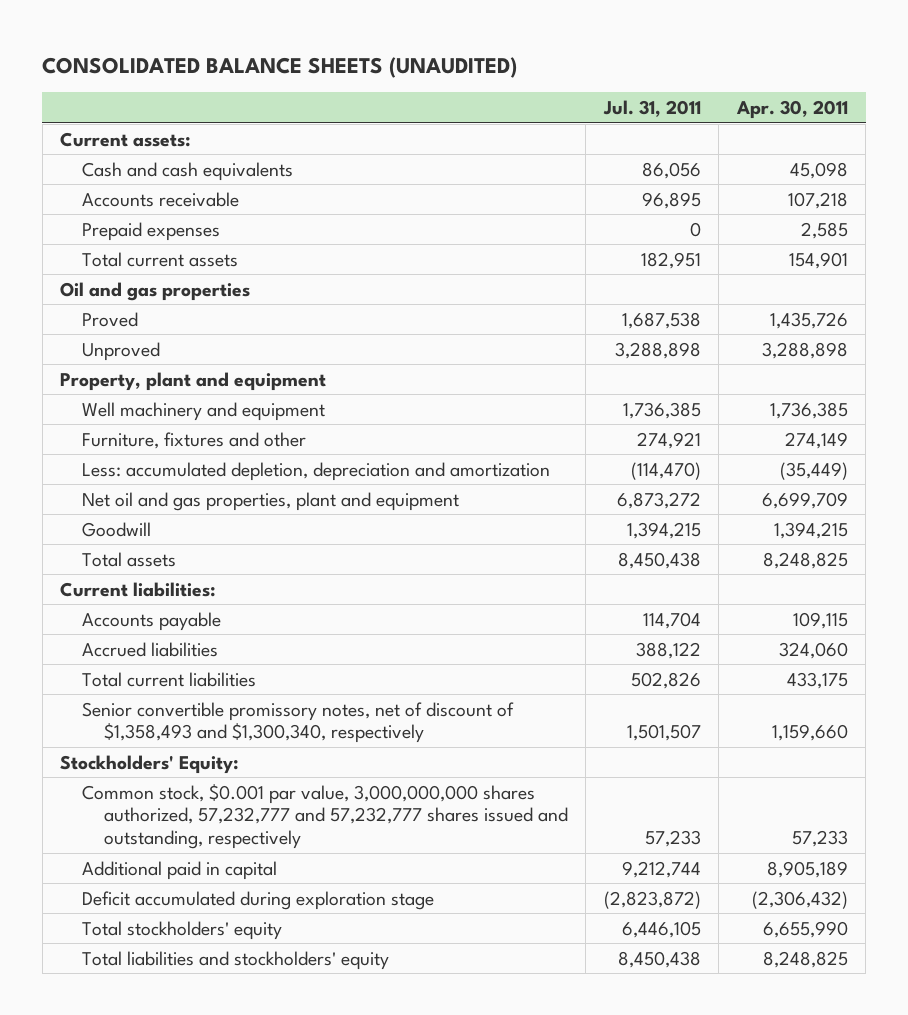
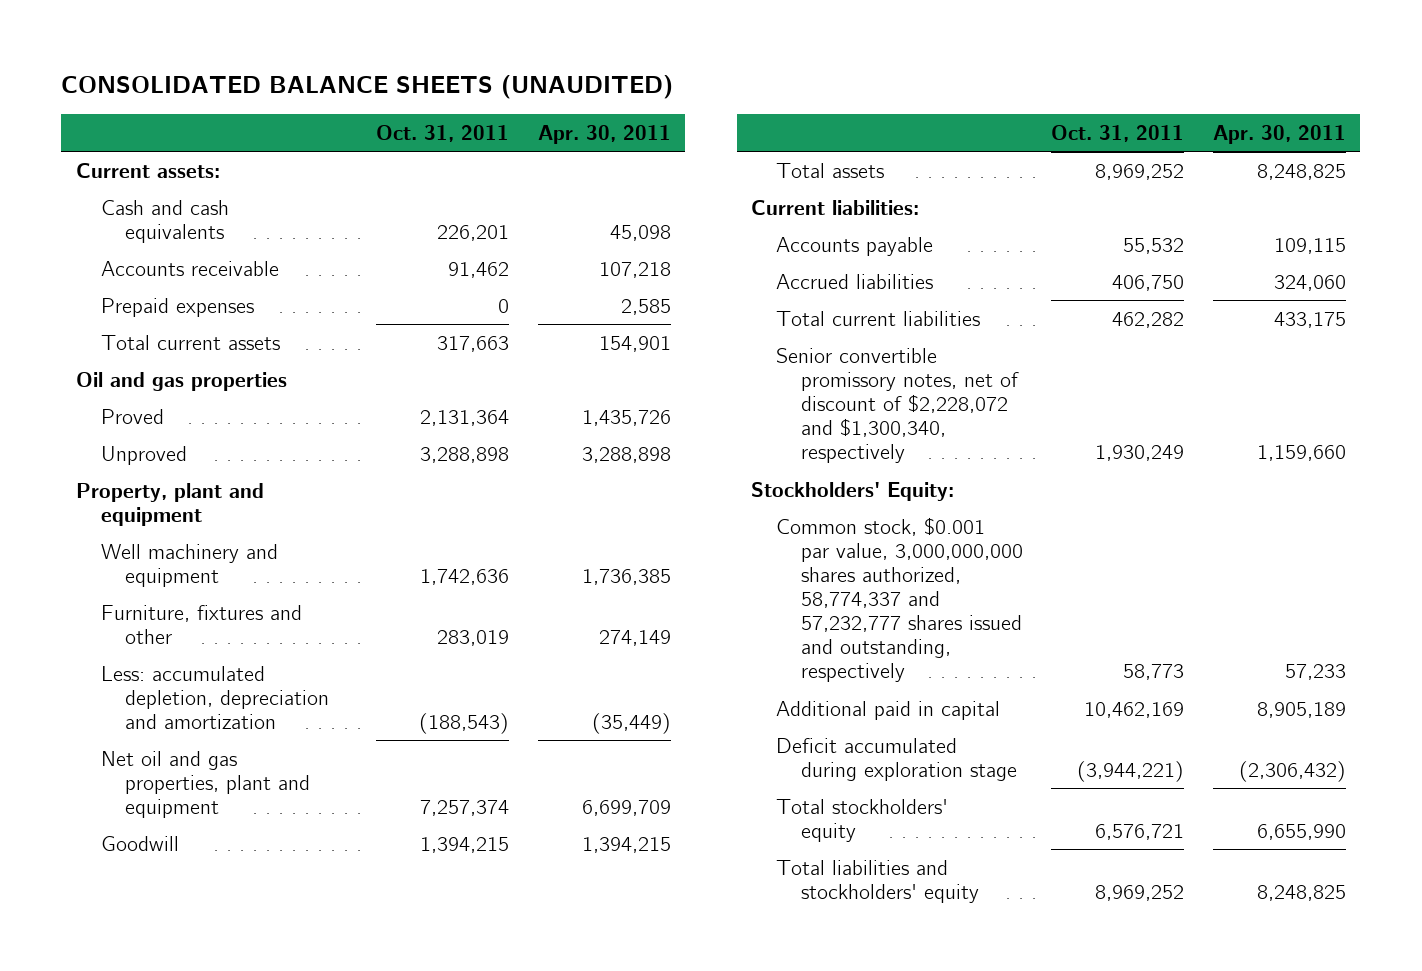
[602,99,701,117] Jul. 31, 2011 -> none
none -> [376,124,510,142] Oct. 31, 2011
[81,701,514,744] Senior convertible promissory notes, net of discount of $1,358,493 and $1,300,340, respectively -> [775,347,1019,464] Senior convertible promissory notes, net of discount of $2,228,072 and $1,300,340, respectively
[81,783,568,849] Common stock, $0.001 par value, 3,000,000,000 shares authorized, 57,232,777 and 57,232,777 shares issued and outstanding, respectively -> [775,516,1023,683] Common stock, $0.001 par value, 3,000,000,000 shares authorized, 58,774,337 and 57,232,777 shares issued and outstanding, respectively

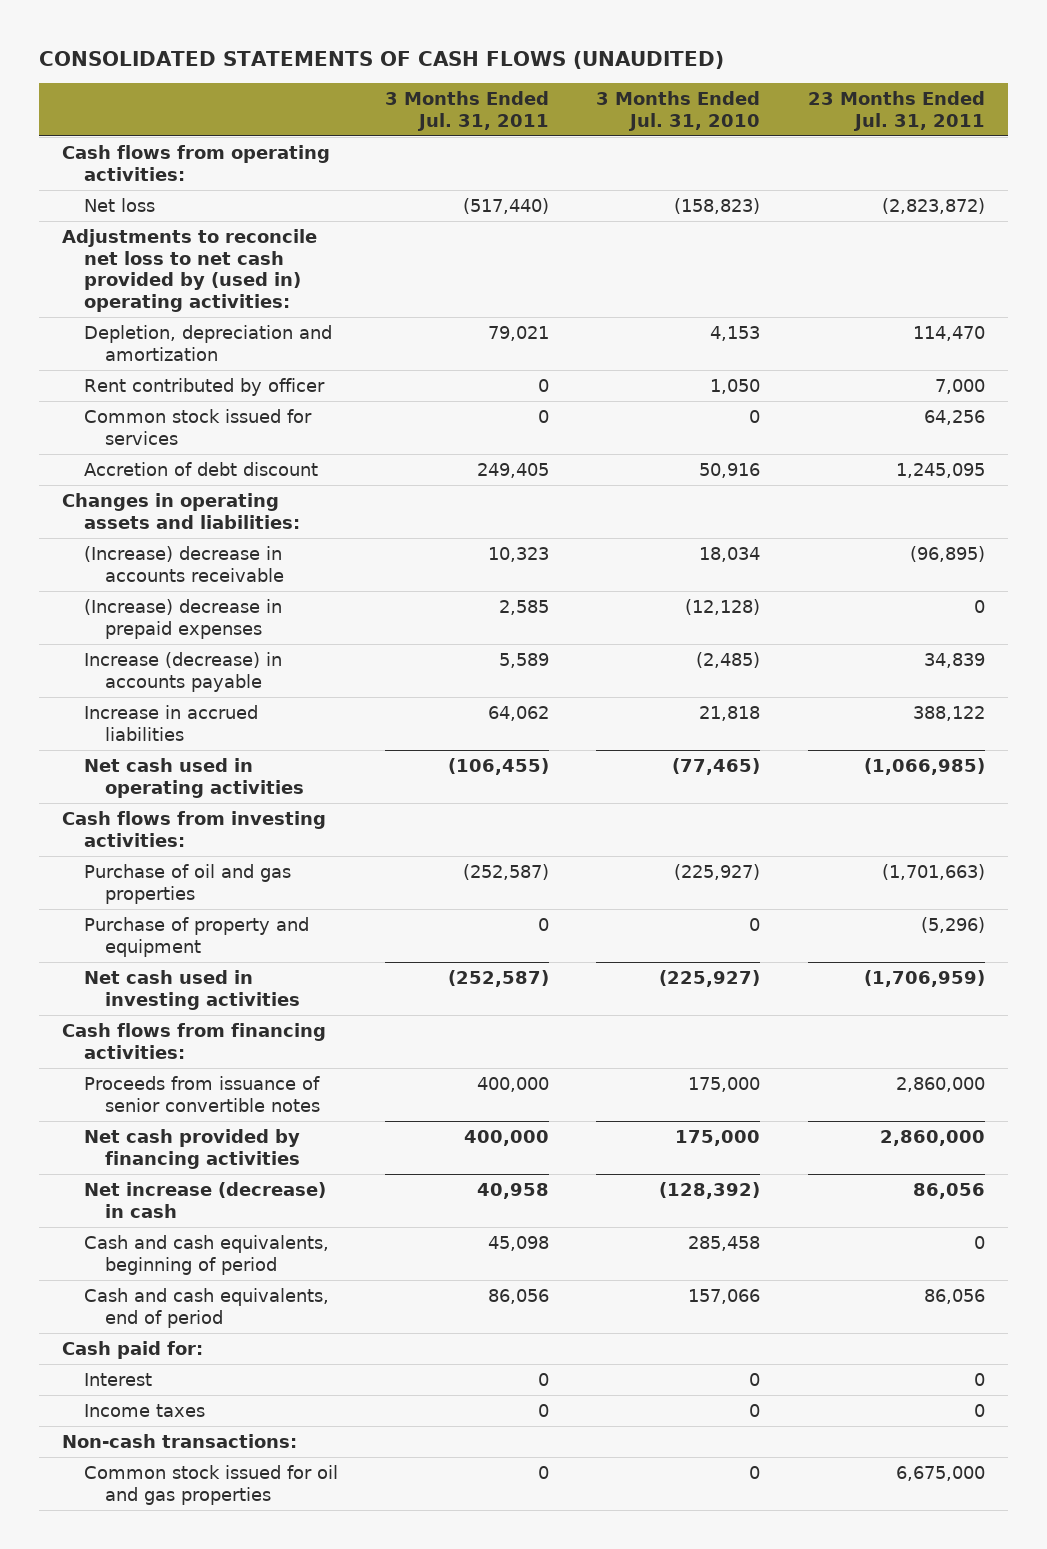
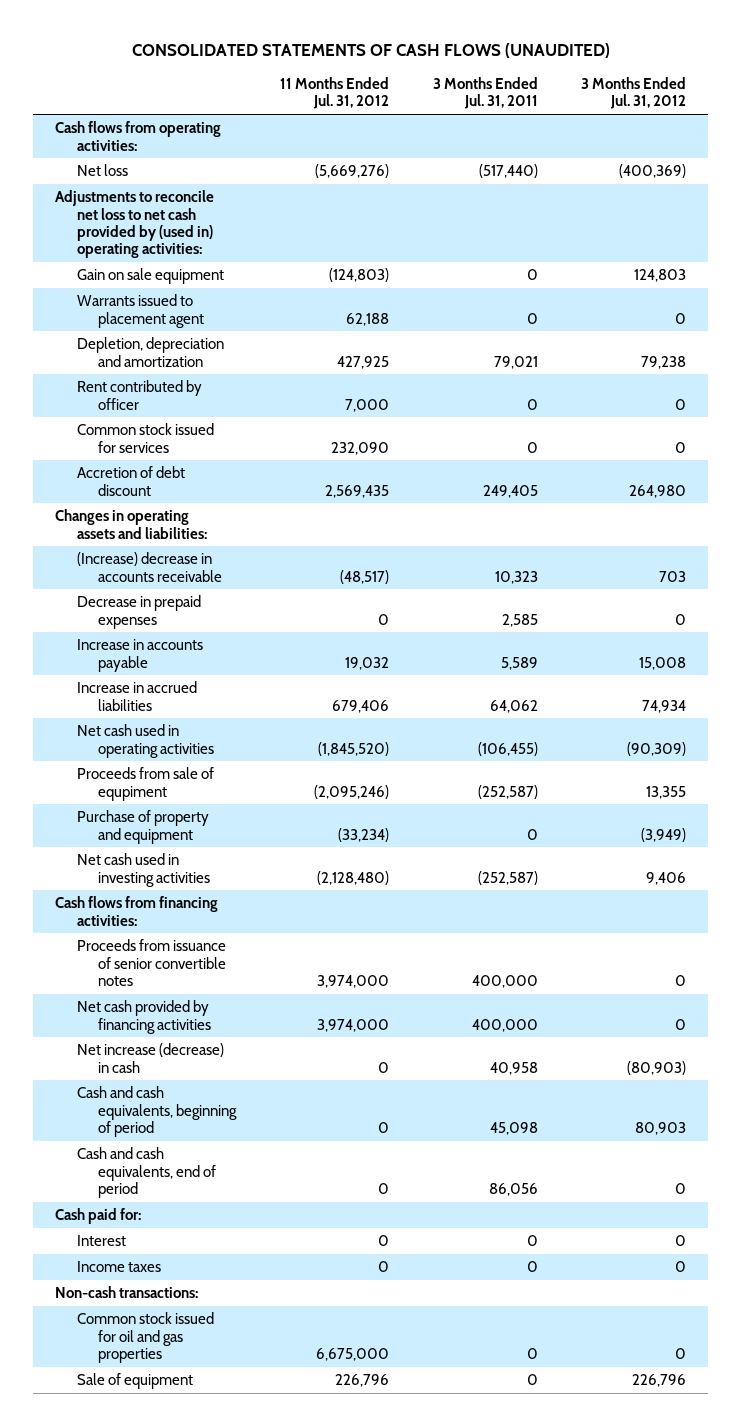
[596,90,761,131] 3 Months Ended Jul. 31, 2010 -> none
[807,90,985,131] 23 Months Ended Jul. 31, 2011 -> none
none -> [279,77,389,110] 11 Months Ended Jul. 31, 2012
none -> [581,77,687,110] 3 Months Ended Jul. 31, 2012
none -> [76,268,224,285] Gain on sale equipment
none -> [76,294,205,328] Warrants issued to placement agent
[83,598,282,639] (Increase) decrease in prepaid expenses -> [76,595,201,629] Decrease in prepaid expenses
[83,651,282,692] Increase (decrease) in accounts payable -> [76,639,203,672] Increase in accounts payable
[62,810,327,847] Cash flows from investing activities: -> none
[83,863,291,904] Purchase of oil and gas properties -> [76,767,214,801] Proceeds from sale of equpiment
none -> [76,1373,193,1390] Sale of equipment

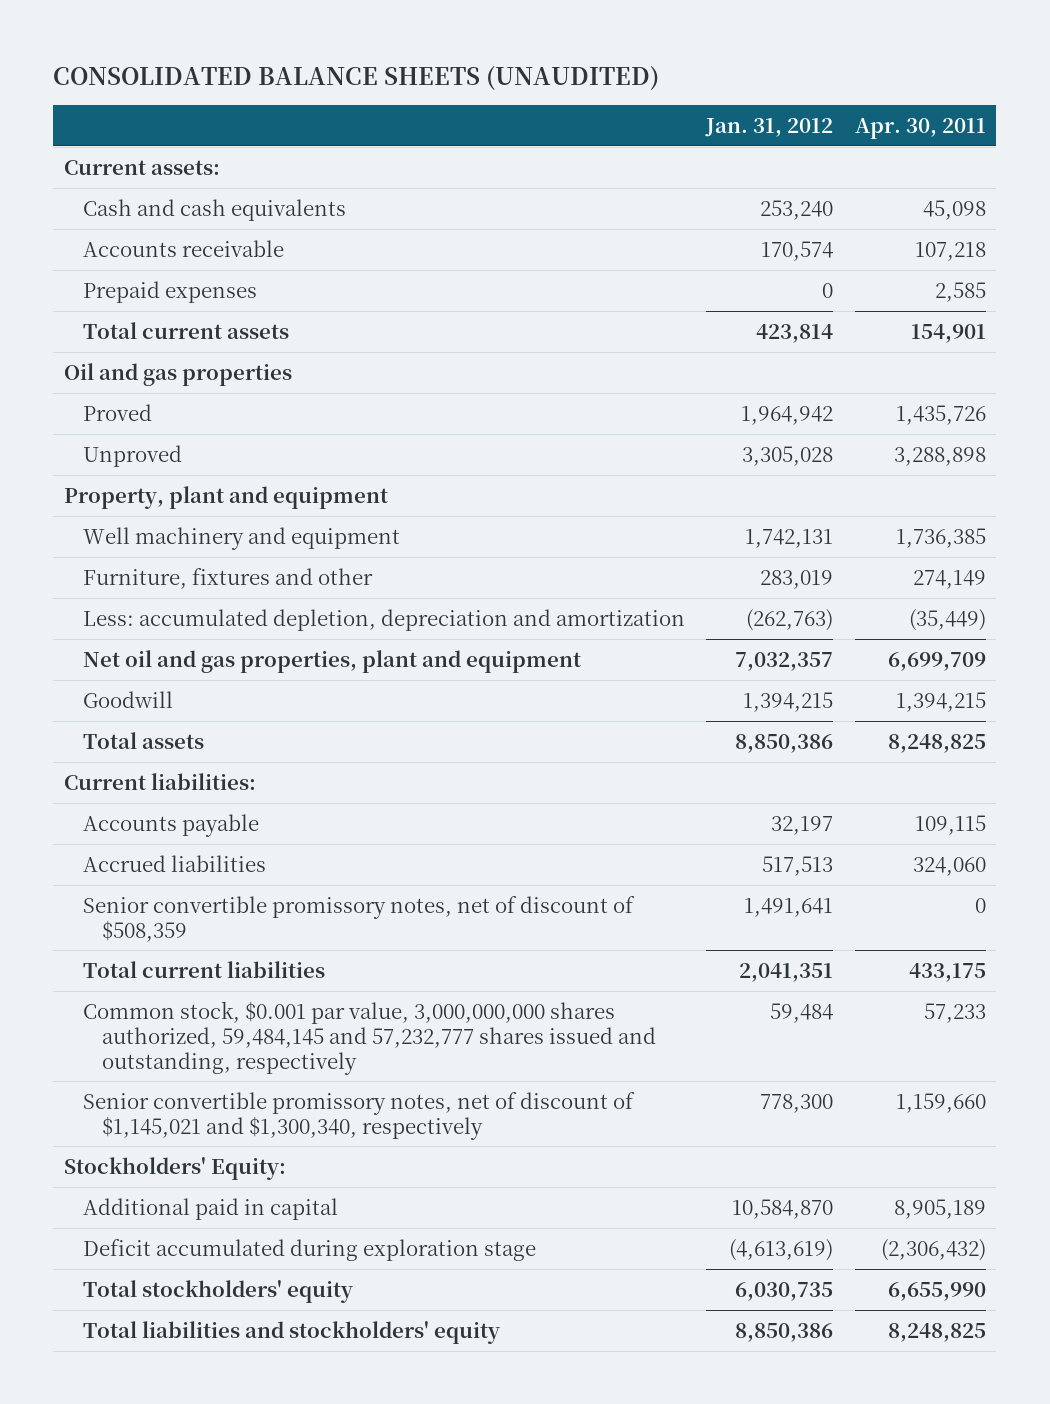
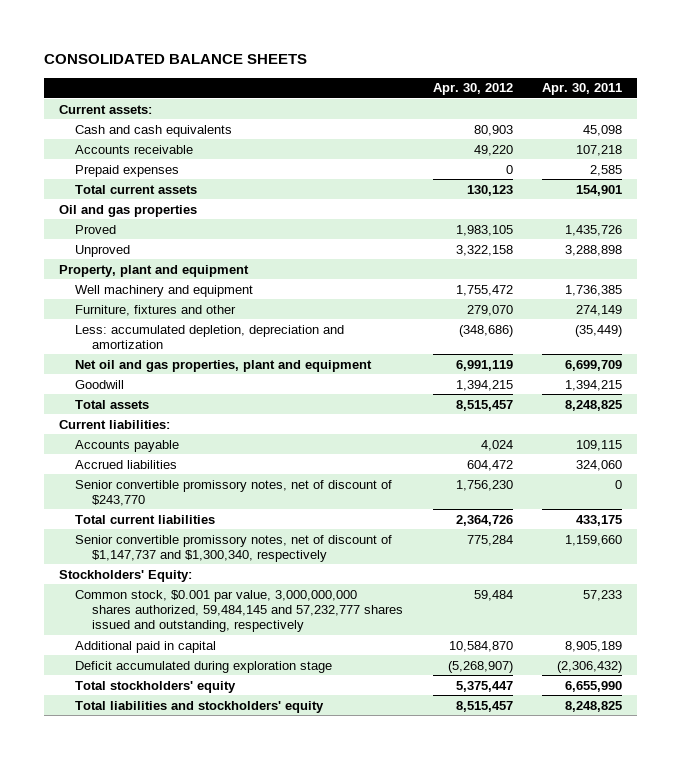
[53,64,660,90] CONSOLIDATED BALANCE SHEETS (UNAUDITED) -> [44,54,308,65] CONSOLIDATED BALANCE SHEETS
[705,117,834,137] Jan. 31, 2012 -> none
none -> [432,83,513,96] Apr. 30, 2012
[83,895,636,942] Senior convertible promissory notes, net of discount of $508,359 -> [75,479,393,506] Senior convertible promissory notes, net of discount of $243,770
[83,1091,636,1140] Senior convertible promissory notes, net of discount of $1,145,021 and $1,300,340, respectively -> [75,534,393,562] Senior convertible promissory notes, net of discount of $1,147,737 and $1,300,340, respectively
[83,1000,657,1075] Common stock, $0.001 par value, 3,000,000,000 shares authorized, 59,484,145 and 57,232,777 shares issued and outstanding, respectively -> [75,589,403,633] Common stock, $0.001 par value, 3,000,000,000 shares authorized, 59,484,145 and 57,232,777 shares issued and outstanding, respectively

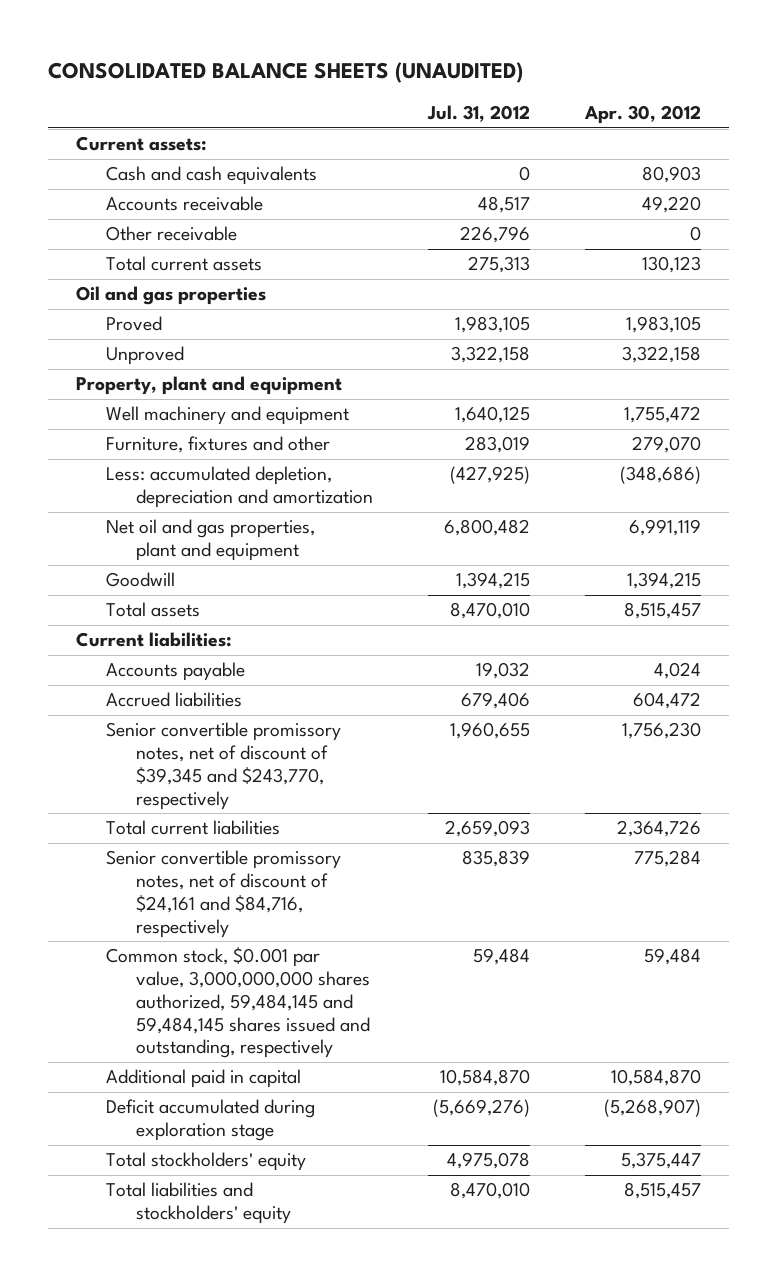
[44,54,308,65] CONSOLIDATED BALANCE SHEETS -> [48,62,524,84] CONSOLIDATED BALANCE SHEETS (UNAUDITED)
[542,83,623,96] Apr. 30, 2011 -> none
none -> [427,105,531,123] Jul. 31, 2012
[75,164,180,177] Prepaid expenses -> none
none -> [105,226,237,242] Other receivable
[75,479,393,506] Senior convertible promissory notes, net of discount of $243,770 -> [105,722,341,810] Senior convertible promissory notes, net of discount of $39,345 and $243,770, respectively
[58,569,192,582] Stockholders' Equity: -> none
[75,534,393,562] Senior convertible promissory notes, net of discount of $1,147,737 and $1,300,340, respectively -> [105,850,341,938] Senior convertible promissory notes, net of discount of $24,161 and $84,716, respectively
[75,589,403,633] Common stock, $0.001 par value, 3,000,000,000 shares authorized, 59,484,145 and 57,232,777 shares issued and outstanding, respectively -> [105,947,370,1059] Common stock, $0.001 par value, 3,000,000,000 shares authorized, 59,484,145 and 59,484,145 shares issued and outstanding, respectively

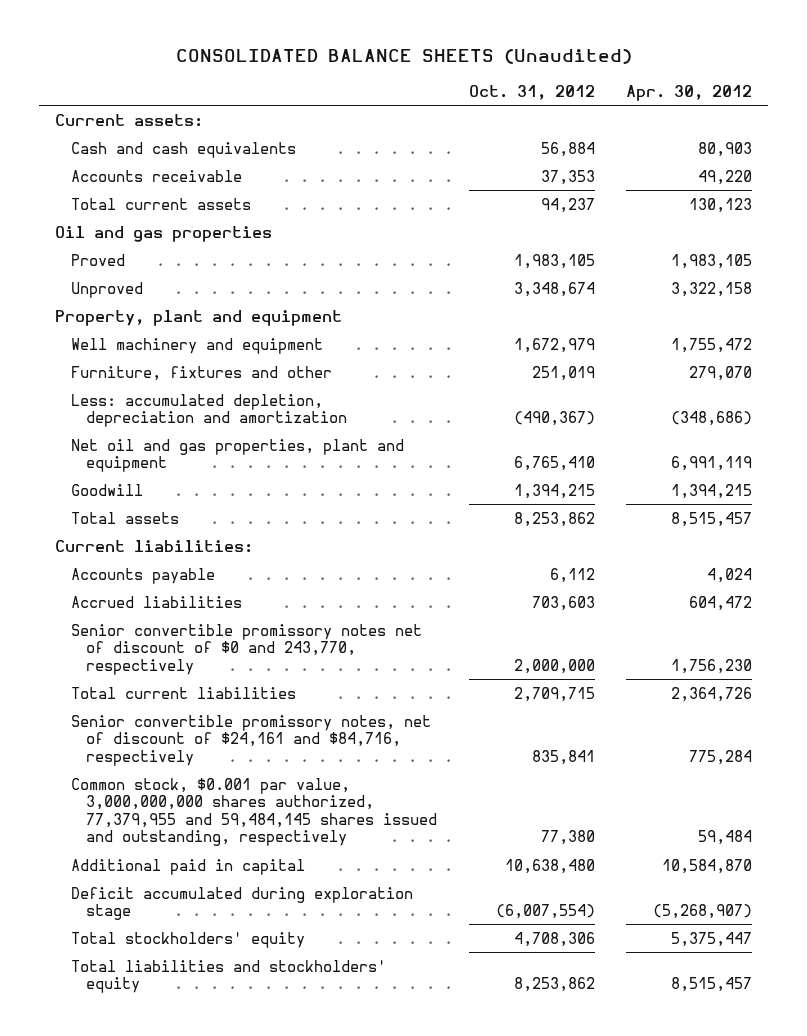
[48,62,524,84] CONSOLIDATED BALANCE SHEETS (UNAUDITED) -> [175,49,632,65] CONSOLIDATED BALANCE SHEETS (Unaudited)
[427,105,531,123] Jul. 31, 2012 -> none
none -> [468,84,595,100] Oct. 31, 2012
[105,226,237,242] Other receivable -> none
[105,722,341,810] Senior convertible promissory notes, net of discount of $39,345 and $243,770, respectively -> [70,623,422,675] Senior convertible promissory notes net of discount of $0 and 243,770, respectively
[105,947,370,1059] Common stock, $0.001 par value, 3,000,000,000 shares authorized, 59,484,145 and 59,484,145 shares issued and outstanding, respectively -> [70,777,438,847] Common stock, $0.001 par value, 3,000,000,000 shares authorized, 77,379,955 and 59,484,145 shares issued and outstanding, respectively

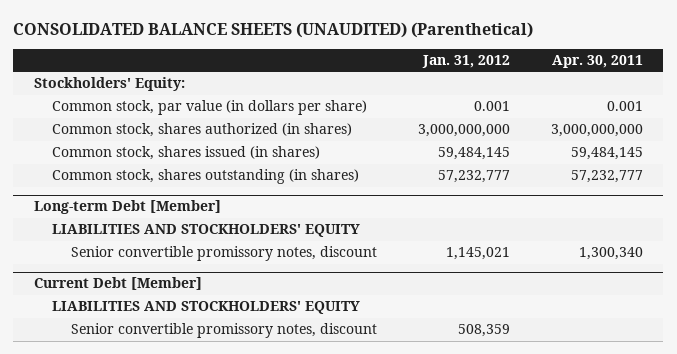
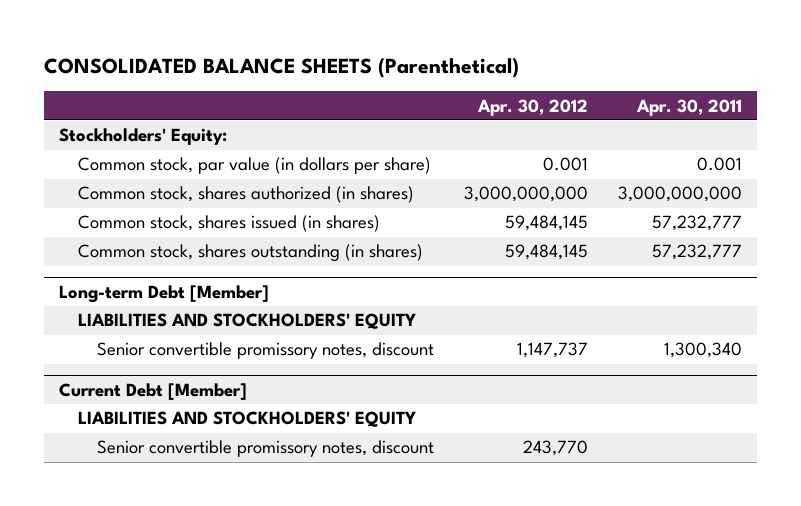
[13,21,534,38] CONSOLIDATED BALANCE SHEETS (UNAUDITED) (Parenthetical) -> [44,56,520,78] CONSOLIDATED BALANCE SHEETS (Parenthetical)
[421,55,510,69] Jan. 31, 2012 -> none
none -> [476,98,588,116] Apr. 30, 2012
[570,147,643,161] 59,484,145 -> [651,215,742,232] 57,232,777

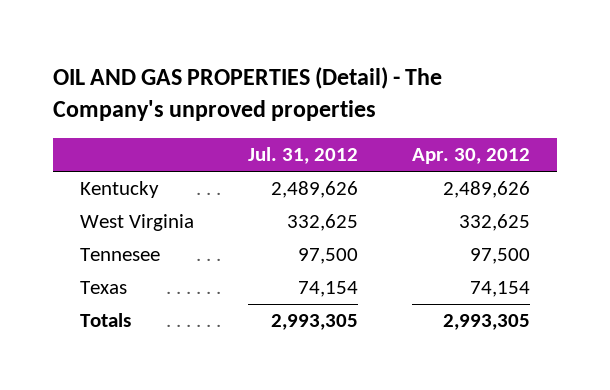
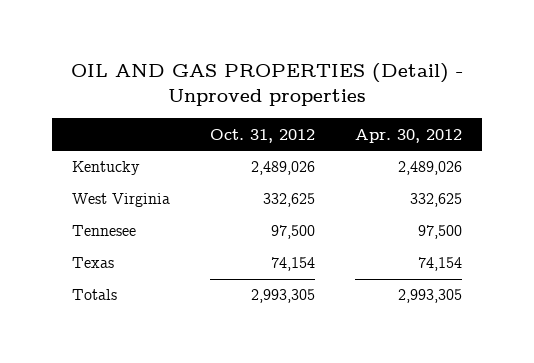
[52,66,442,122] OIL AND GAS PROPERTIES (Detail) - The Company's unproved properties -> [71,63,464,107] OIL AND GAS PROPERTIES (Detail) - Unproved properties
[247,147,358,165] Jul. 31, 2012 -> none
none -> [210,128,316,143] Oct. 31, 2012
[443,181,531,199] 2,489,626 -> [398,161,463,176] 2,489,026

